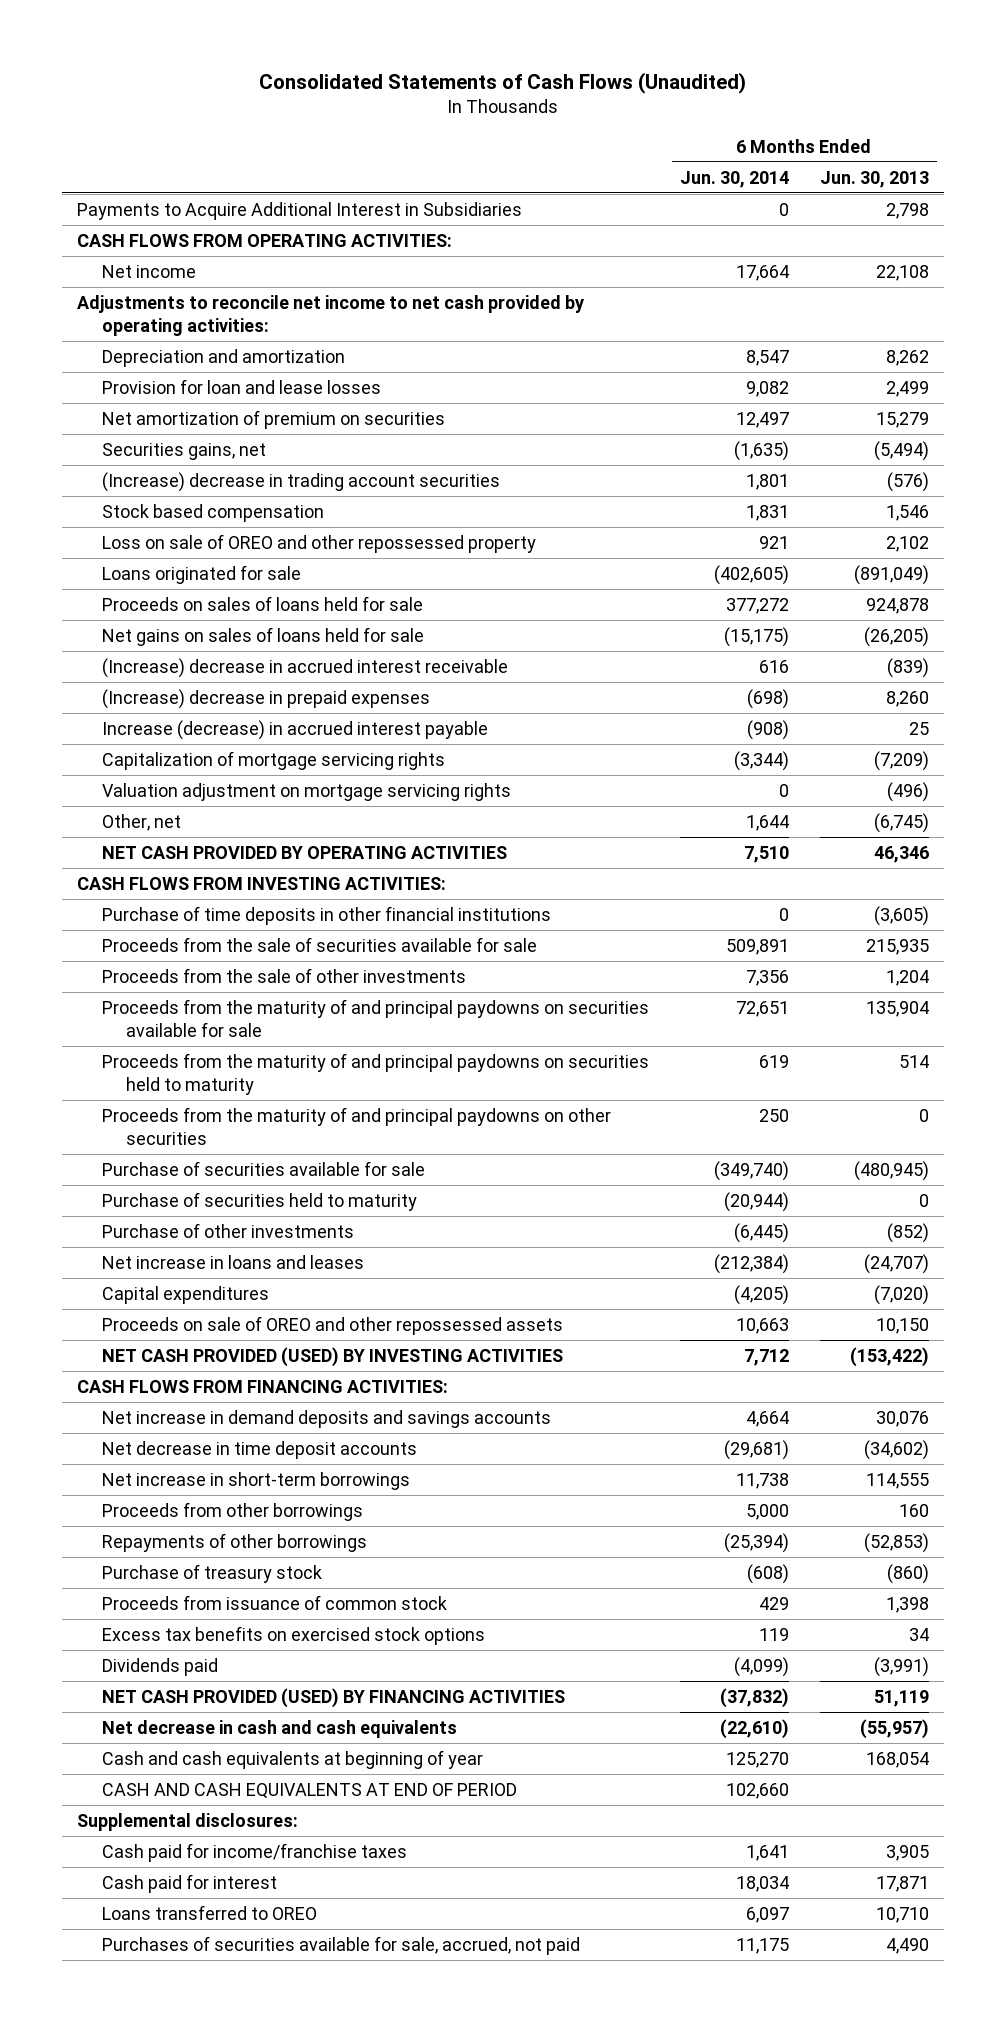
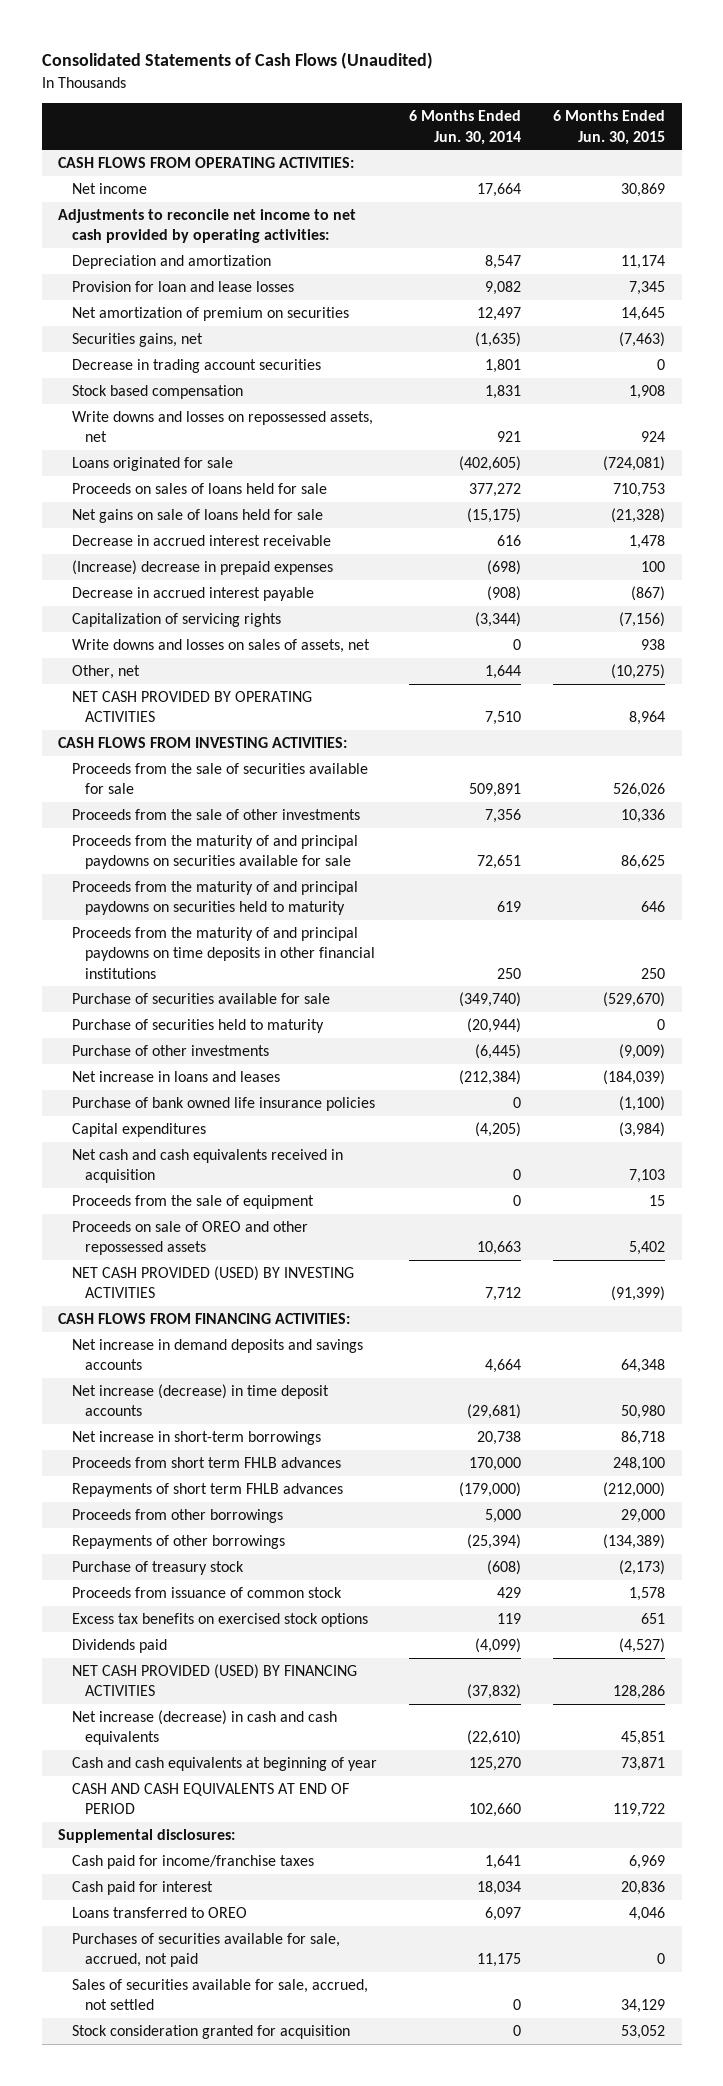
[819,170,929,188] Jun. 30, 2013 -> none
none -> [553,110,666,145] 6 Months Ended Jun. 30, 2015
[77,201,523,220] Payments to Acquire Additional Interest in Subsidiaries -> none
[101,471,500,492] (Increase) decrease in trading account securities -> [71,359,321,374] Decrease in trading account securities
[101,533,536,553] Loss on sale of OREO and other repossessed property -> [71,411,373,443] Write downs and losses on repossessed assets, net
[101,626,424,646] Net gains on sales of loans held for sale -> [71,509,323,524] Net gains on sale of loans held for sale
[101,657,508,678] (Increase) decrease in accrued interest receivable -> [71,535,331,547] Decrease in accrued interest receivable
[101,782,511,801] Valuation adjustment on mortgage servicing rights -> none
[101,719,488,740] Increase (decrease) in accrued interest payable -> [71,587,314,602] Decrease in accrued interest payable
[101,750,445,770] Capitalization of mortgage servicing rights -> [71,613,281,628] Capitalization of servicing rights
none -> [71,639,370,654] Write downs and losses on sales of assets, net
[101,905,551,925] Purchase of time deposits in other financial institutions -> none
[101,1106,611,1145] Proceeds from the maturity of and principal paydowns on other securities -> [71,927,376,979] Proceeds from the maturity of and principal paydowns on time deposits in other financial institutions
none -> [71,1097,375,1112] Purchase of bank owned life insurance policies
none -> [71,1149,343,1184] Net cash and cash equivalents received in acquisition
none -> [71,1195,314,1210] Proceeds from the sale of equipment
[101,1440,417,1459] Net decrease in time deposit accounts -> [71,1384,329,1417] Net increase (decrease) in time deposit accounts
[735,1472,789,1489] 11,738 -> [477,1431,522,1446] 20,738
none -> [71,1457,341,1469] Proceeds from short term FHLB advances
none -> [71,1483,343,1498] Repayments of short term FHLB advances
[101,1719,457,1738] Net decrease in cash and cash equivalents -> [71,1710,337,1746] Net increase (decrease) in cash and cash equivalents
none -> [71,1979,368,2011] Sales of securities available for sale, accrued, not settled
none -> [71,2025,350,2040] Stock consideration granted for acquisition

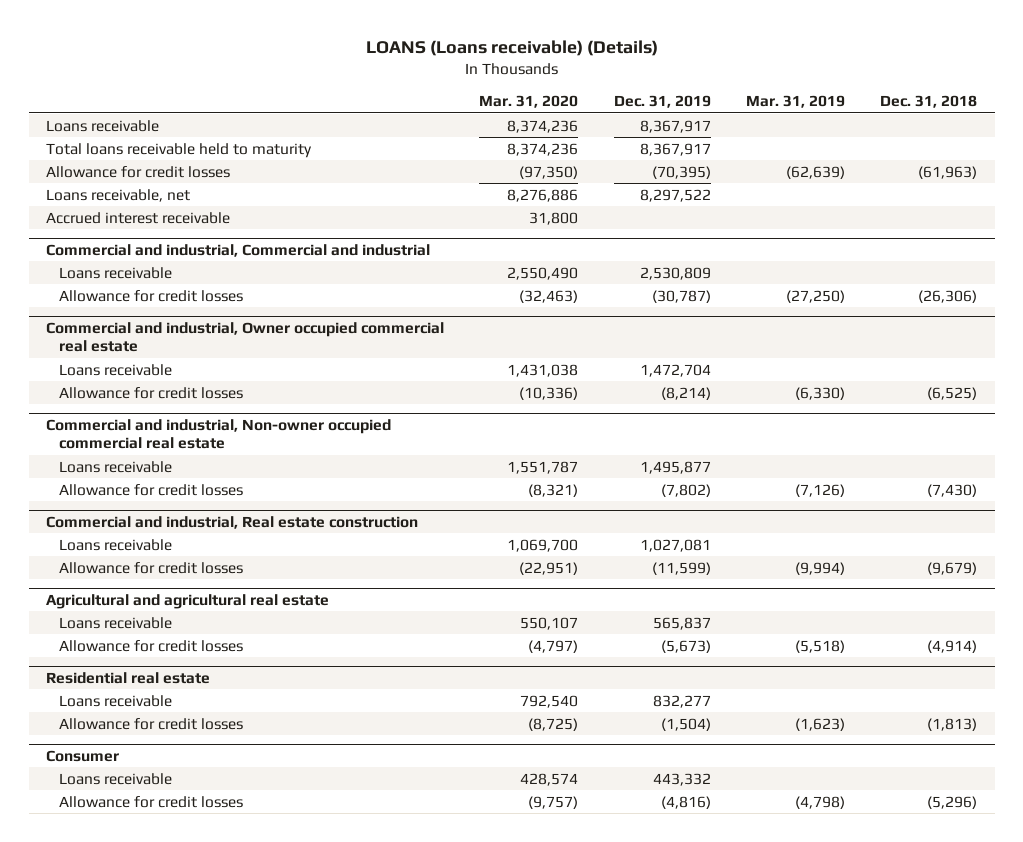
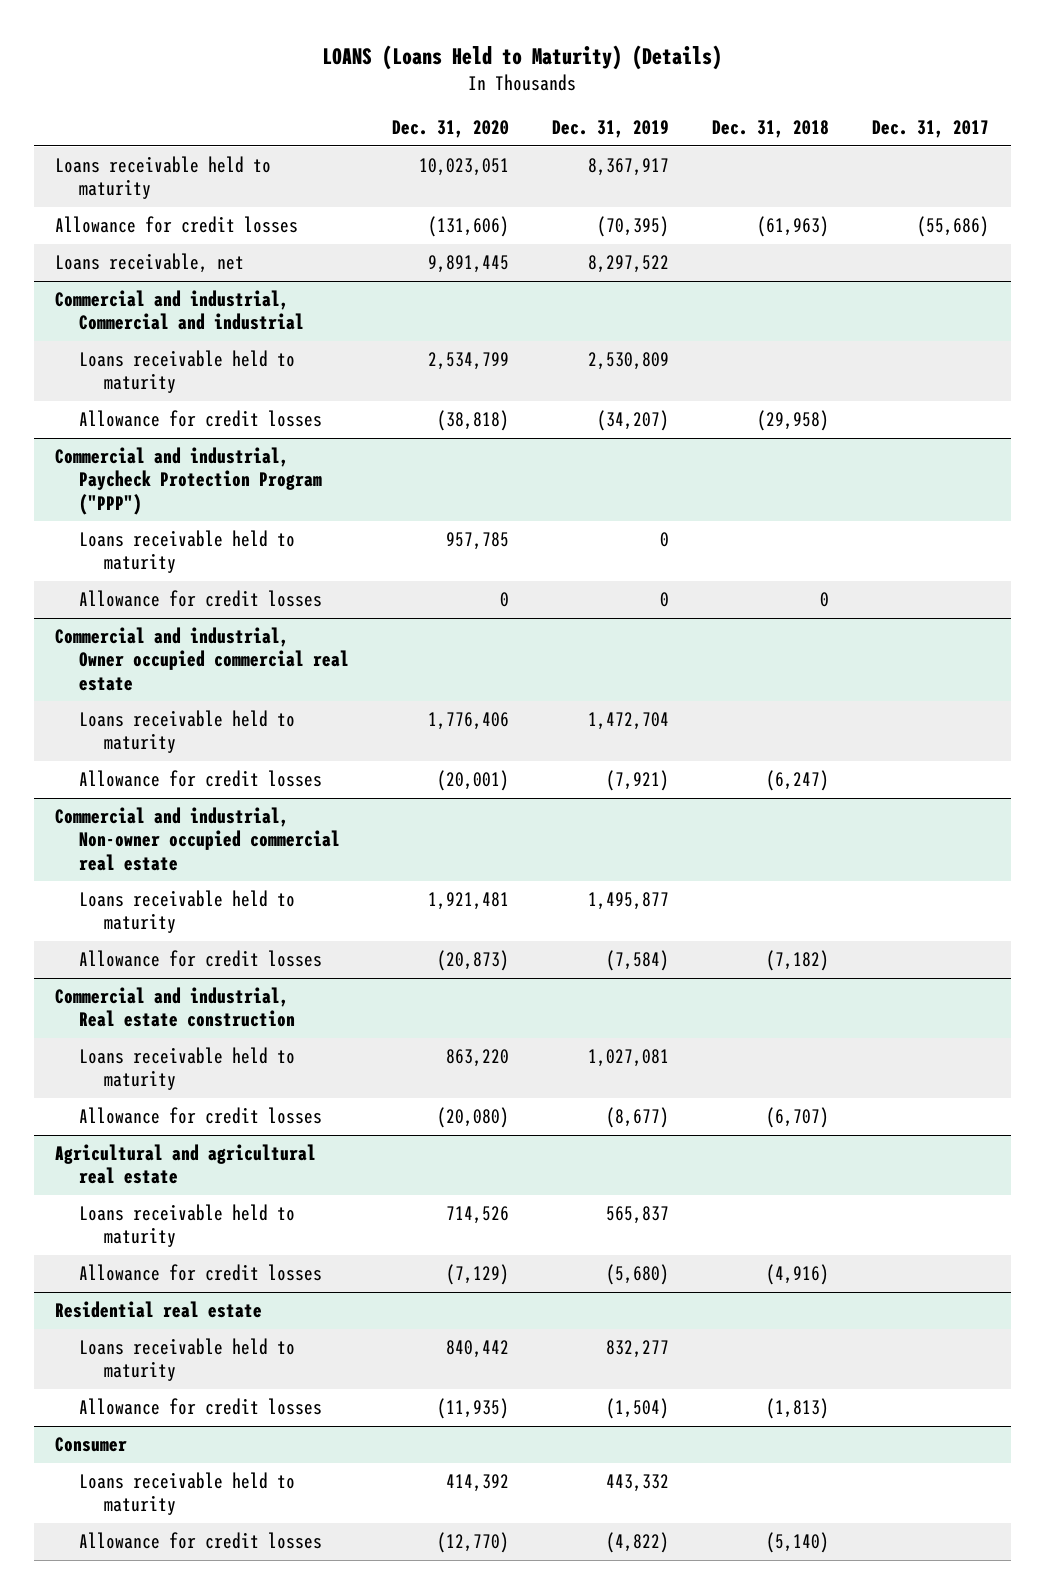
[365,39,658,56] LOANS (Loans receivable) (Details) -> [322,44,723,70] LOANS (Loans Held to Maturity) (Details)
[479,95,579,109] Mar. 31, 2020 -> none
[745,95,845,109] Mar. 31, 2019 -> none
none -> [392,120,510,139] Dec. 31, 2020
none -> [872,120,990,139] Dec. 31, 2017
[46,142,313,158] Total loans receivable held to maturity -> none
[46,119,160,132] Loans receivable -> [55,156,272,200] Loans receivable held to maturity
[46,211,231,224] Accrued interest receivable -> none
[59,266,173,279] Loans receivable -> [79,350,296,394] Loans receivable held to maturity
[651,289,711,303] (30,787) -> [597,410,670,432] (34,207)
[918,289,978,303] (26,306) -> [757,410,830,432] (29,958)
none -> [55,447,323,515] Commercial and industrial, Paycheck Protection Program ("PPP")
none -> [79,530,296,574] Loans receivable held to maturity
none -> [79,590,323,608] Allowance for credit losses
[59,363,173,376] Loans receivable -> [79,710,296,754] Loans receivable held to maturity
[660,386,711,400] (8,214) -> [606,770,670,792] (7,921)
[927,386,978,400] (6,525) -> [766,770,830,792] (6,247)
[59,460,173,473] Loans receivable -> [79,890,296,934] Loans receivable held to maturity
[660,483,711,497] (7,802) -> [606,950,670,972] (7,584)
[927,483,978,497] (7,430) -> [766,950,830,972] (7,182)
[59,538,173,551] Loans receivable -> [79,1047,296,1091] Loans receivable held to maturity
[651,561,711,575] (11,599) -> [606,1107,670,1129] (8,677)
[927,561,978,575] (9,679) -> [766,1107,830,1129] (6,707)
[59,616,173,629] Loans receivable -> [79,1204,296,1248] Loans receivable held to maturity
[660,639,711,653] (5,673) -> [606,1264,670,1286] (5,680)
[927,639,978,653] (4,914) -> [766,1264,830,1286] (4,916)
[59,694,173,707] Loans receivable -> [79,1338,296,1382] Loans receivable held to maturity
[59,772,173,785] Loans receivable -> [79,1472,296,1516] Loans receivable held to maturity
[660,795,711,809] (4,816) -> [606,1532,670,1554] (4,822)
[927,795,978,809] (5,296) -> [766,1532,830,1554] (5,140)

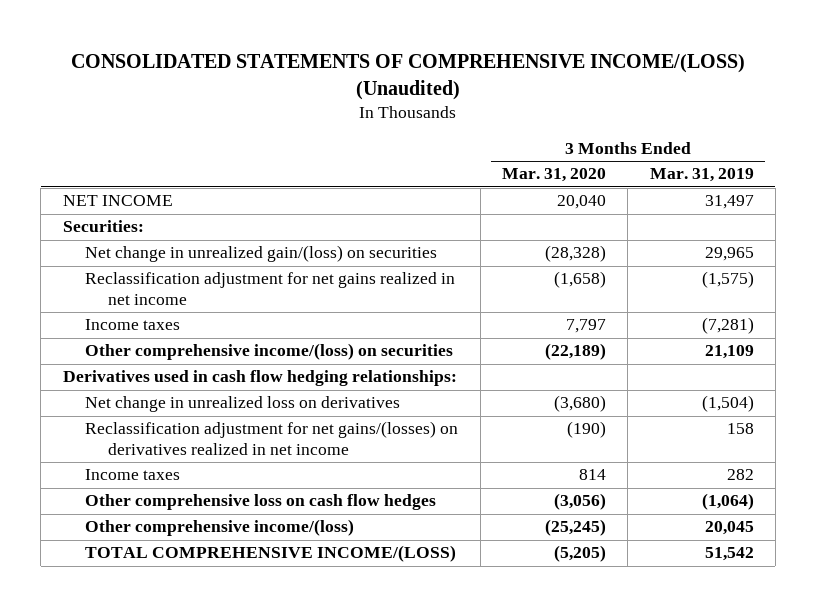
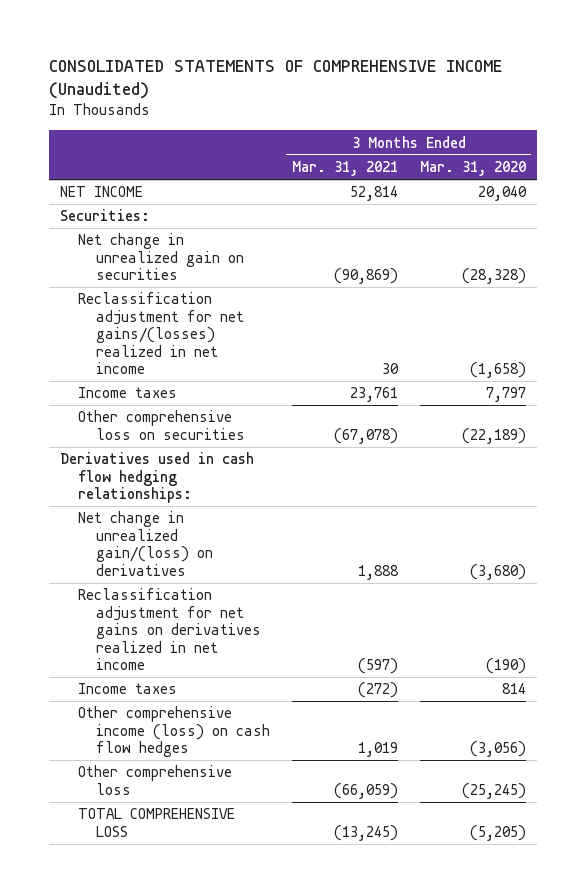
[71,53,746,100] CONSOLIDATED STATEMENTS OF COMPREHENSIVE INCOME/(LOSS) (Unaudited) -> [48,60,502,100] CONSOLIDATED STATEMENTS OF COMPREHENSIVE INCOME (Unaudited)
[649,168,754,183] Mar. 31, 2019 -> none
none -> [291,161,398,177] Mar. 31, 2021
[85,245,438,263] Net change in unrealized gain/(loss) on securities -> [77,233,244,281] Net change in unrealized gain on securities
[85,272,456,306] Reclassification adjustment for net gains realized in net income -> [77,292,244,375] Reclassification adjustment for net gains/(losses) realized in net income
[85,343,454,361] Other comprehensive income/(loss) on securities -> [77,410,245,440] Other comprehensive loss on securities
[85,396,401,413] Net change in unrealized loss on derivatives -> [77,511,213,576] Net change in unrealized gain/(loss) on derivatives
[85,421,459,456] Reclassification adjustment for net gains/(losses) on derivatives realized in net income -> [77,588,261,671] Reclassification adjustment for net gains on derivatives realized in net income
[85,494,437,511] Other comprehensive loss on cash flow hedges -> [77,706,270,758] Other comprehensive income (loss) on cash flow hedges
[85,519,355,537] Other comprehensive income/(loss) -> [77,765,232,795] Other comprehensive loss
[85,545,457,563] TOTAL COMPREHENSIVE INCOME/(LOSS) -> [77,808,235,837] TOTAL COMPREHENSIVE LOSS

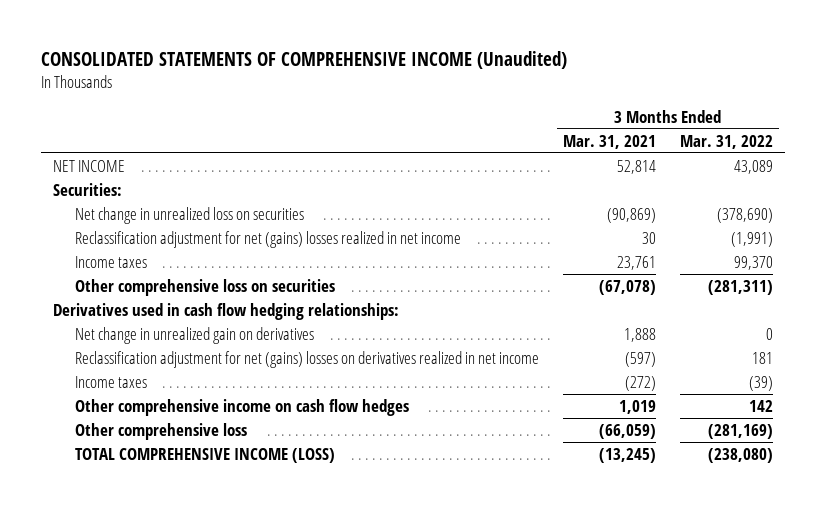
[419,161,526,177] Mar. 31, 2020 -> none
none -> [680,134,774,149] Mar. 31, 2022
[77,233,244,281] Net change in unrealized gain on securities -> [74,206,304,224] Net change in unrealized loss on securities
[77,292,244,375] Reclassification adjustment for net gains/(losses) realized in net income -> [74,230,461,248] Reclassification adjustment for net (gains) losses realized in net income
[77,511,213,576] Net change in unrealized gain/(loss) on derivatives -> [74,326,314,344] Net change in unrealized gain on derivatives
[77,588,261,671] Reclassification adjustment for net gains on derivatives realized in net income -> [74,350,539,368] Reclassification adjustment for net (gains) losses on derivatives realized in net income
[77,706,270,758] Other comprehensive income (loss) on cash flow hedges -> [74,398,409,416] Other comprehensive income on cash flow hedges
[77,808,235,837] TOTAL COMPREHENSIVE LOSS -> [74,447,335,463] TOTAL COMPREHENSIVE INCOME (LOSS)

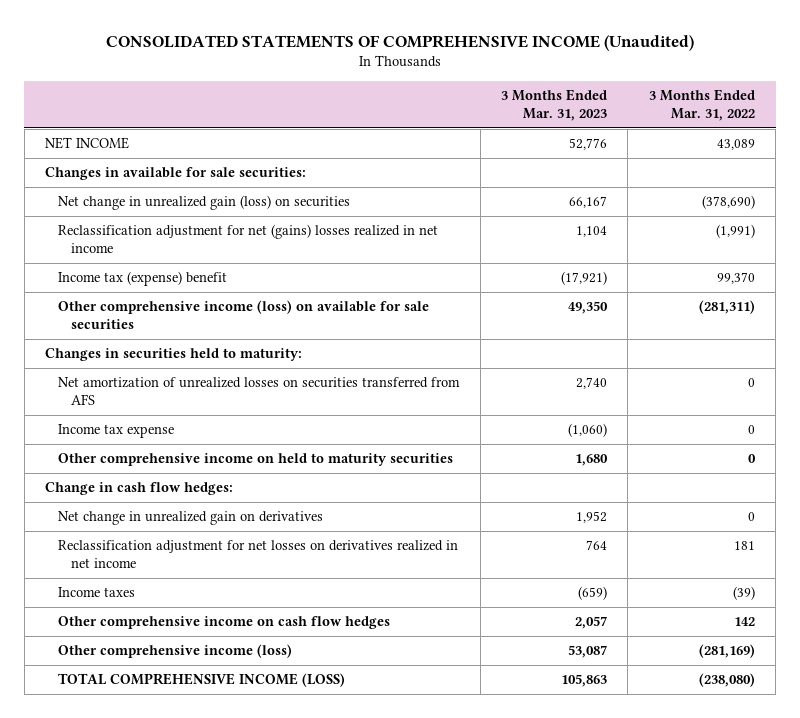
[562,134,656,149] Mar. 31, 2021 -> none
none -> [501,89,608,122] 3 Months Ended Mar. 31, 2023
[52,182,122,196] Securities: -> [44,167,306,181] Changes in available for sale securities:
[74,206,304,224] Net change in unrealized loss on securities -> [58,195,351,211] Net change in unrealized gain (loss) on securities
[74,255,147,268] Income taxes -> [58,271,228,287] Income tax (expense) benefit
[74,278,335,296] Other comprehensive loss on securities -> [58,300,430,330] Other comprehensive income (loss) on available for sale securities
none -> [44,348,302,362] Changes in securities held to maturity:
none -> [58,377,461,406] Net amortization of unrealized losses on securities transferred from AFS
none -> [58,424,175,439] Income tax expense
none -> [58,453,454,467] Other comprehensive income on held to maturity securities
[52,302,399,320] Derivatives used in cash flow hedging relationships: -> [44,482,233,496] Change in cash flow hedges:
[74,350,539,368] Reclassification adjustment for net (gains) losses on derivatives realized in net income -> [58,540,459,569] Reclassification adjustment for net losses on derivatives realized in net income
[74,422,247,440] Other comprehensive loss -> [58,644,293,659] Other comprehensive income (loss)

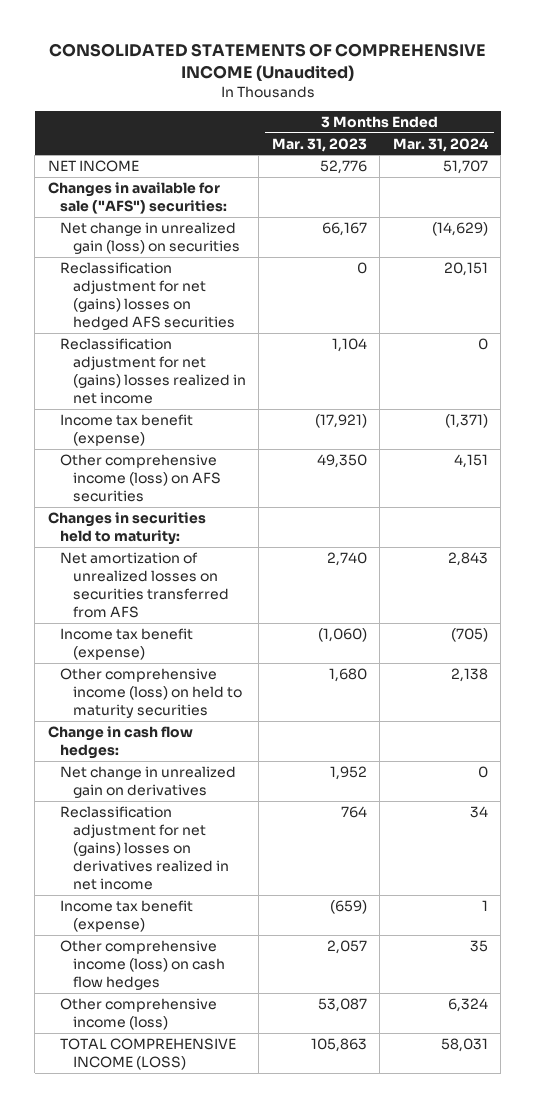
[648,89,755,122] 3 Months Ended Mar. 31, 2022 -> none
none -> [392,137,489,152] Mar. 31, 2024
[44,167,306,181] Changes in available for sale securities: -> [47,182,228,215] Changes in available for sale ("AFS") securities:
none -> [60,262,235,331] Reclassification adjustment for net (gains) losses on hedged AFS securities
[58,271,228,287] Income tax (expense) benefit -> [60,414,194,447] Income tax benefit (expense)
[58,300,430,330] Other comprehensive income (loss) on available for sale securities -> [60,454,221,503] Other comprehensive income (loss) on AFS securities
[58,424,175,439] Income tax expense -> [60,628,194,661] Income tax benefit (expense)
[58,453,454,467] Other comprehensive income on held to maturity securities -> [60,668,242,719] Other comprehensive income (loss) on held to maturity securities
[58,540,459,569] Reclassification adjustment for net losses on derivatives realized in net income -> [60,806,229,891] Reclassification adjustment for net (gains) losses on derivatives realized in net income
[58,587,136,598] Income taxes -> [60,900,194,933] Income tax benefit (expense)
[58,616,391,630] Other comprehensive income on cash flow hedges -> [60,940,225,991] Other comprehensive income (loss) on cash flow hedges

